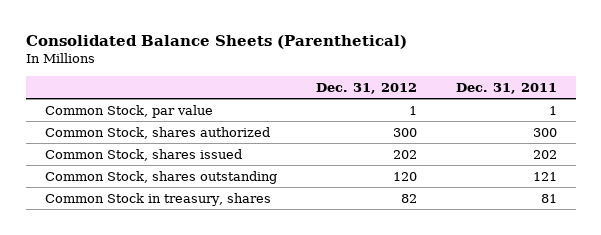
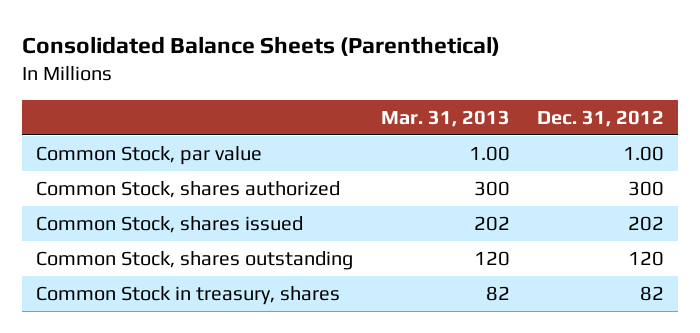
[455,82,557,94] Dec. 31, 2011 -> none
none -> [380,109,510,127] Mar. 31, 2013
[408,105,417,115] 1 -> [623,145,665,161] 1.00

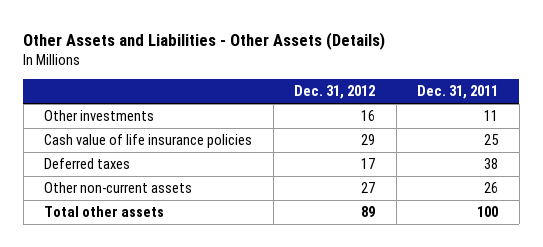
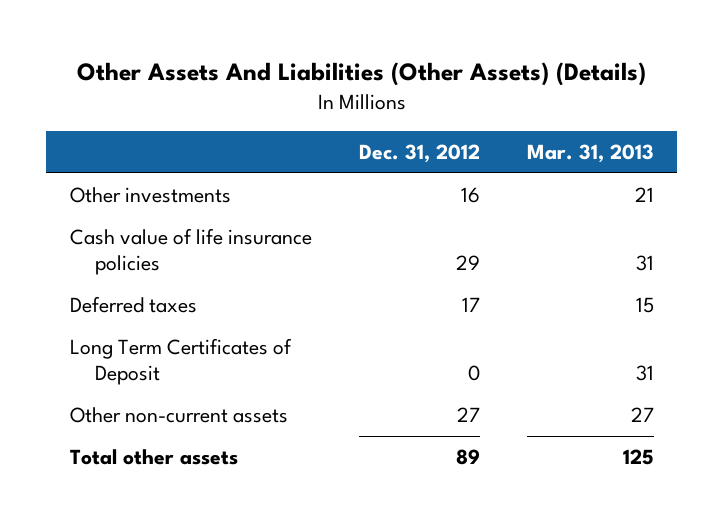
[23,31,386,50] Other Assets and Liabilities - Other Assets (Details) -> [76,61,646,86] Other Assets And Liabilities (Other Assets) (Details)
[417,85,499,100] Dec. 31, 2011 -> none
none -> [526,143,654,163] Mar. 31, 2013
none -> [69,338,292,386] Long Term Certificates of Deposit

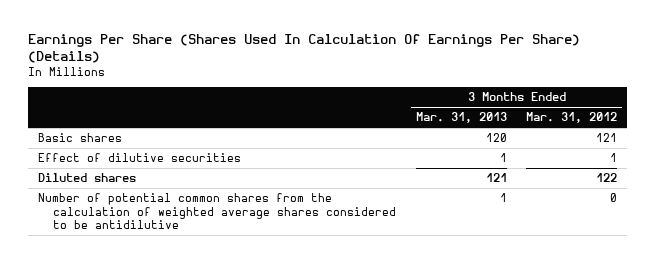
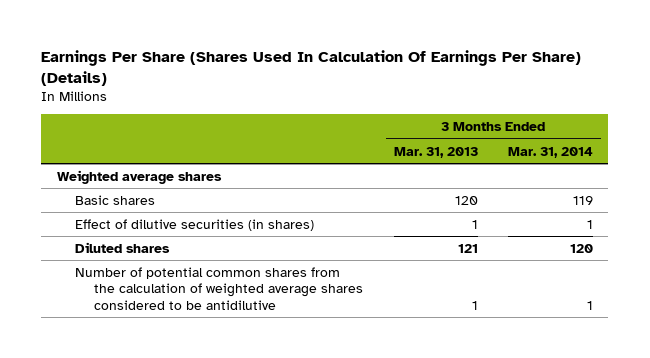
[526,112,618,124] Mar. 31, 2012 -> none
none -> [508,146,594,158] Mar. 31, 2014
none -> [56,169,222,184] Weighted average shares
[37,153,241,163] Effect of dilutive securities -> [75,218,315,231] Effect of dilutive securities (in shares)

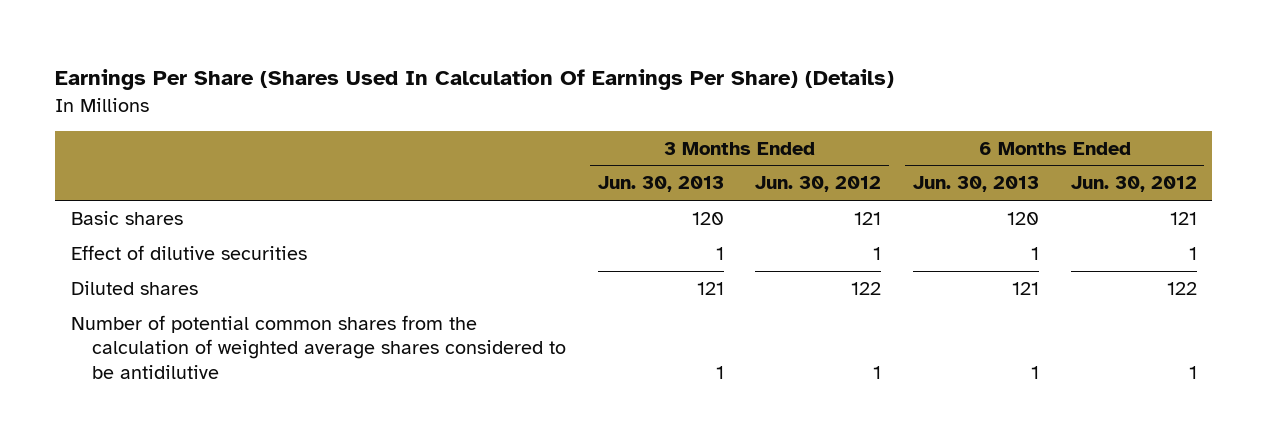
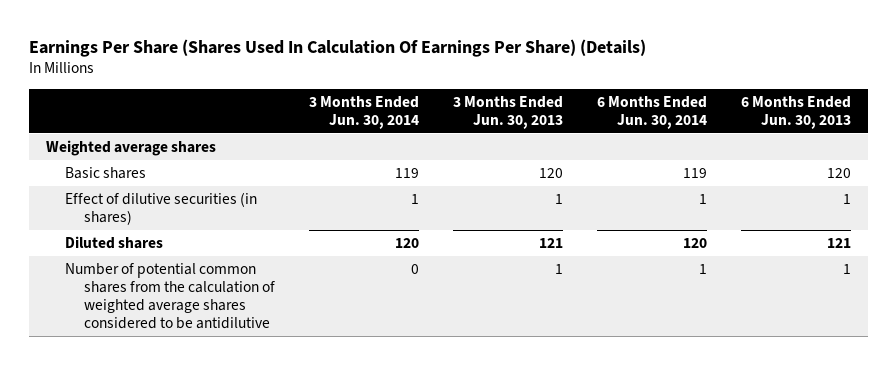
[755,176,882,193] Jun. 30, 2012 -> none
[1070,176,1197,193] Jun. 30, 2012 -> none
none -> [308,95,419,129] 3 Months Ended Jun. 30, 2014
none -> [596,95,707,129] 6 Months Ended Jun. 30, 2014
none -> [45,139,216,156] Weighted average shares
[71,244,308,260] Effect of dilutive securities -> [64,191,257,226] Effect of dilutive securities (in shares)

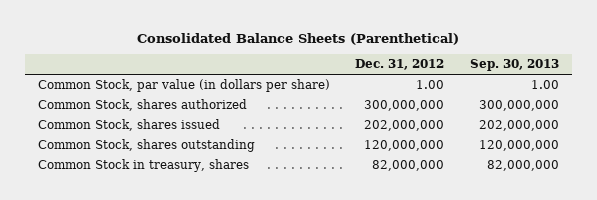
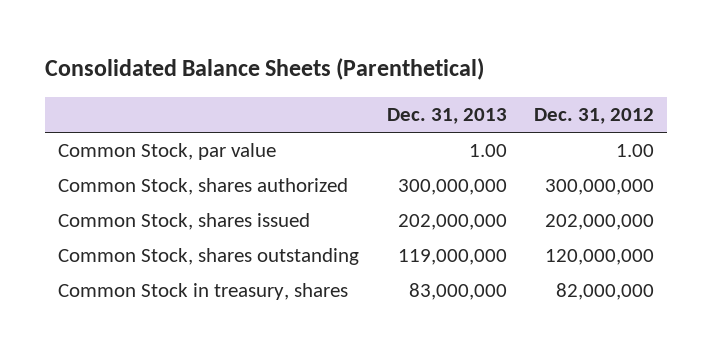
[470,59,560,72] Sep. 30, 2013 -> none
none -> [386,107,507,124] Dec. 31, 2013
[37,79,330,93] Common Stock, par value (in dollars per share) -> [58,143,277,161] Common Stock, par value

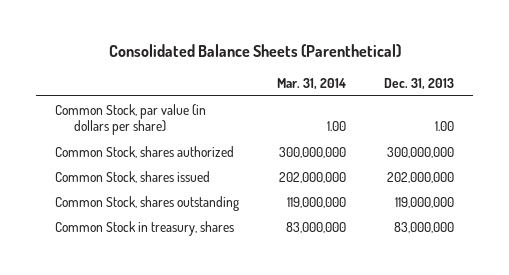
[533,107,654,124] Dec. 31, 2012 -> none
none -> [277,78,347,91] Mar. 31, 2014
[58,143,277,161] Common Stock, par value -> [54,103,206,136] Common Stock, par value (in dollars per share)

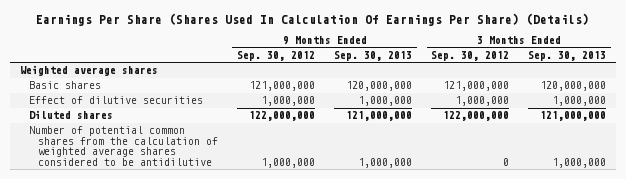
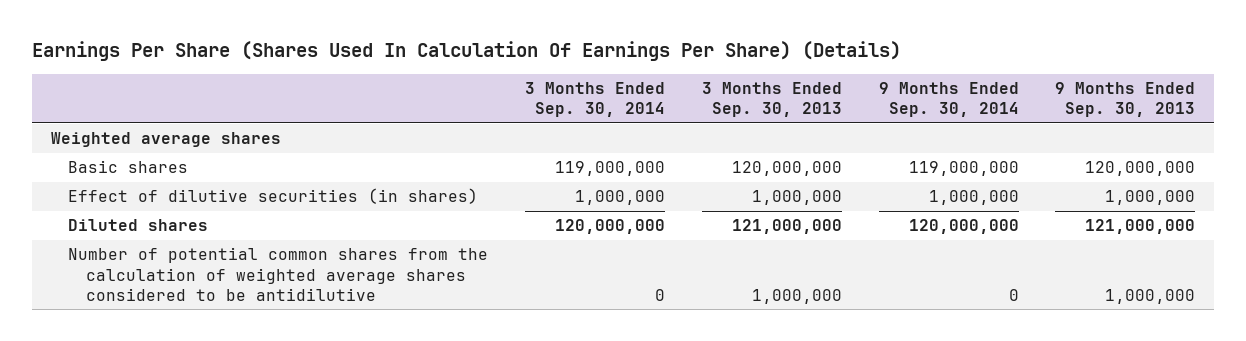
[237,50,316,61] Sep. 30, 2012 -> none
[431,50,510,61] Sep. 30, 2012 -> none
none -> [525,81,666,118] 3 Months Ended Sep. 30, 2014
none -> [878,81,1019,118] 9 Months Ended Sep. 30, 2014
[28,96,203,105] Effect of dilutive securities -> [68,188,479,205] Effect of dilutive securities (in shares)

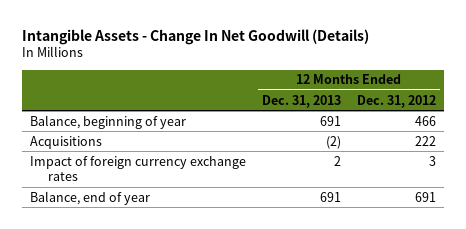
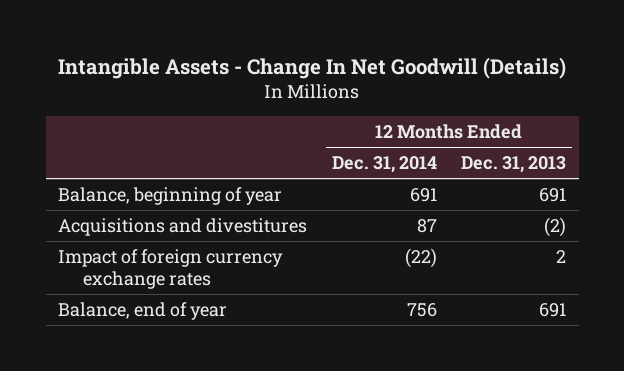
[356,94,436,108] Dec. 31, 2012 -> none
none -> [331,156,437,174] Dec. 31, 2014
[29,135,102,149] Acquisitions -> none
none -> [58,218,308,237] Acquisitions and divestitures

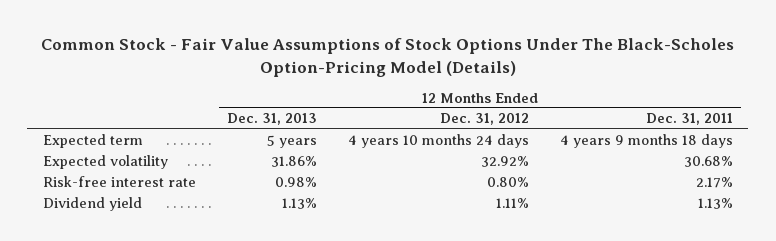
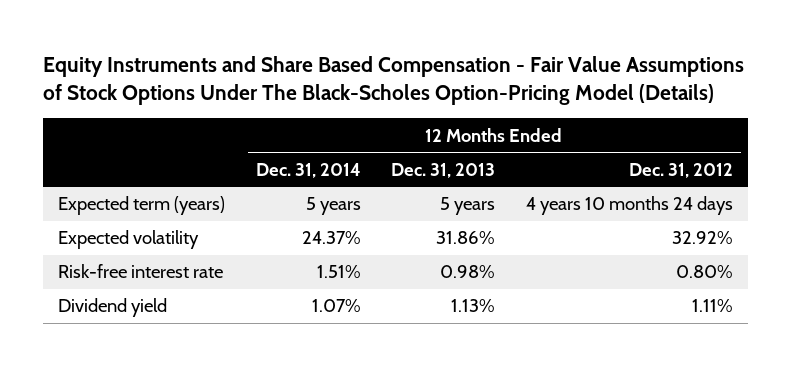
[40,37,734,77] Common Stock - Fair Value Assumptions of Stock Options Under The Black-Scholes Option-Pricing Model (Details) -> [43,55,745,106] Equity Instruments and Share Based Compensation - Fair Value Assumptions of Stock Options Under The Black-Scholes Option-Pricing Model (Details)
[645,113,733,126] Dec. 31, 2011 -> none
none -> [255,162,361,178] Dec. 31, 2014
[42,134,143,149] Expected term -> [58,196,226,216] Expected term (years)

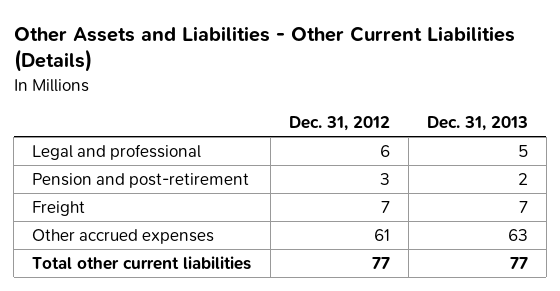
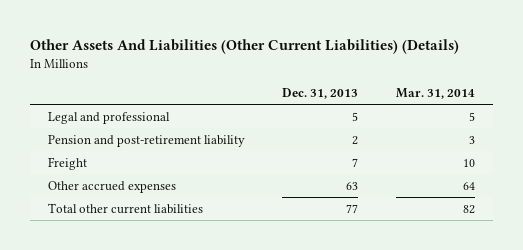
[13,25,515,73] Other Assets and Liabilities - Other Current Liabilities (Details) -> [29,39,459,55] Other Assets And Liabilities (Other Current Liabilities) (Details)
[288,115,390,131] Dec. 31, 2012 -> none
none -> [395,87,475,99] Mar. 31, 2014
[32,173,250,189] Pension and post-retirement -> [48,134,246,147] Pension and post-retirement liability

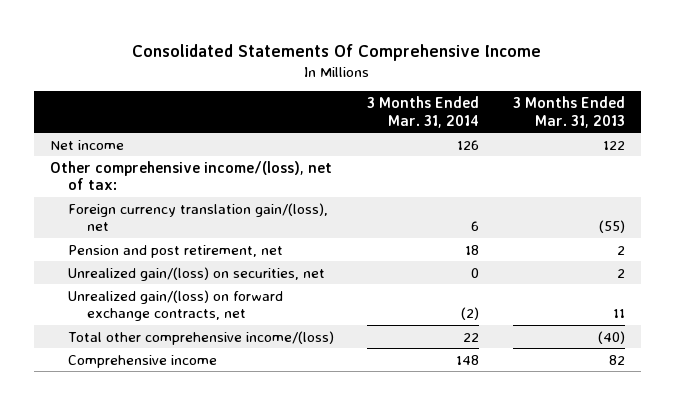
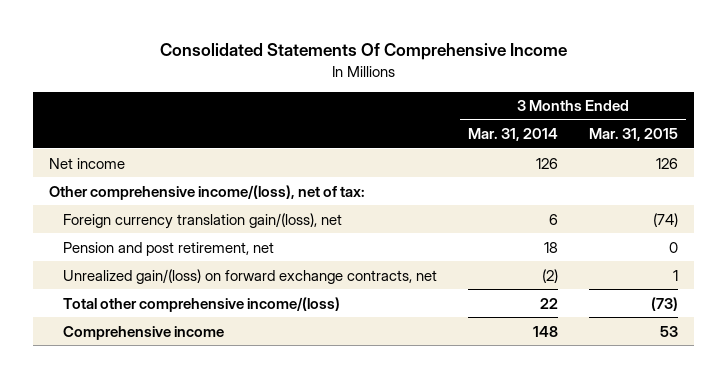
[512,95,625,128] 3 Months Ended Mar. 31, 2013 -> none
none -> [589,128,679,142] Mar. 31, 2015
[68,266,326,281] Unrealized gain/(loss) on securities, net -> none

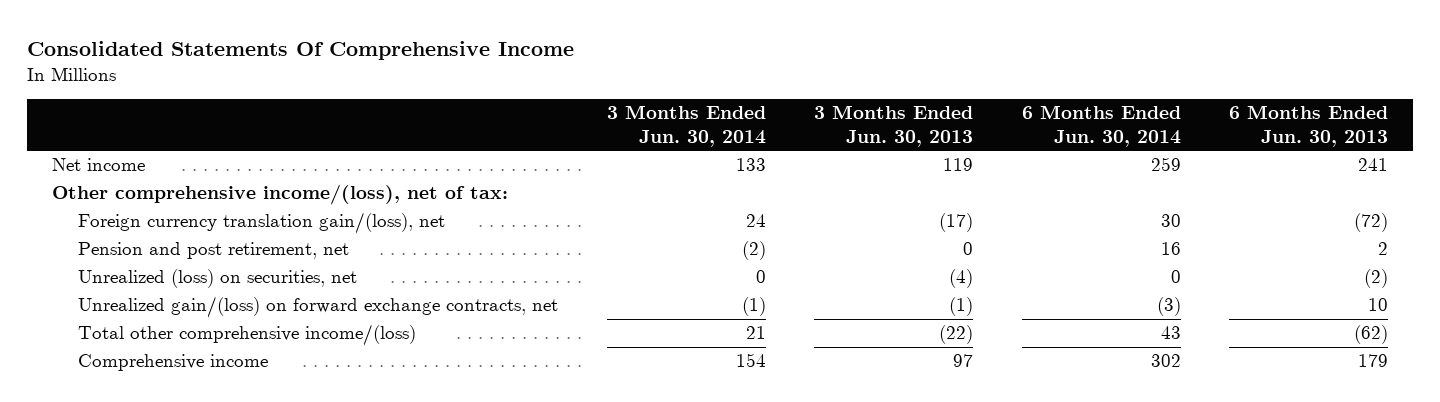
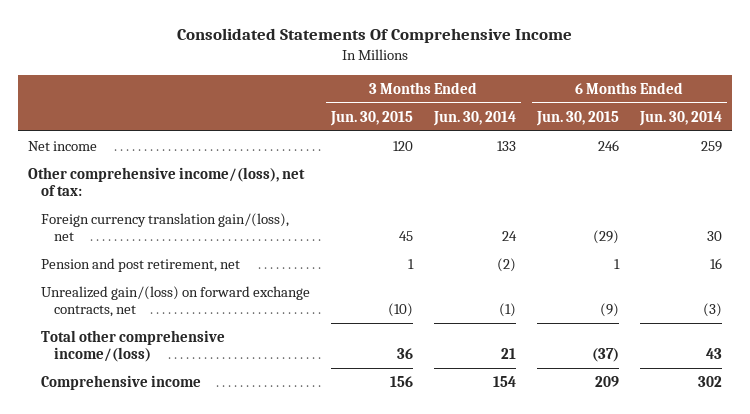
[814,105,974,147] 3 Months Ended Jun. 30, 2013 -> none
[1229,105,1389,147] 6 Months Ended Jun. 30, 2013 -> none
none -> [330,110,414,126] Jun. 30, 2015
none -> [535,110,619,126] Jun. 30, 2015
[78,269,358,289] Unrealized (loss) on securities, net -> none

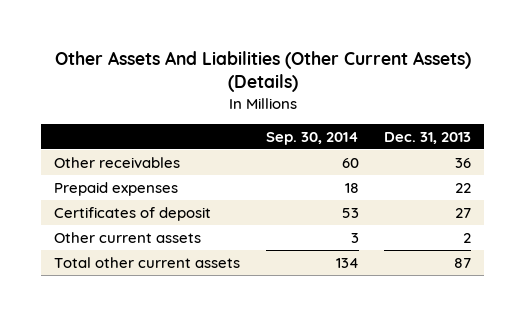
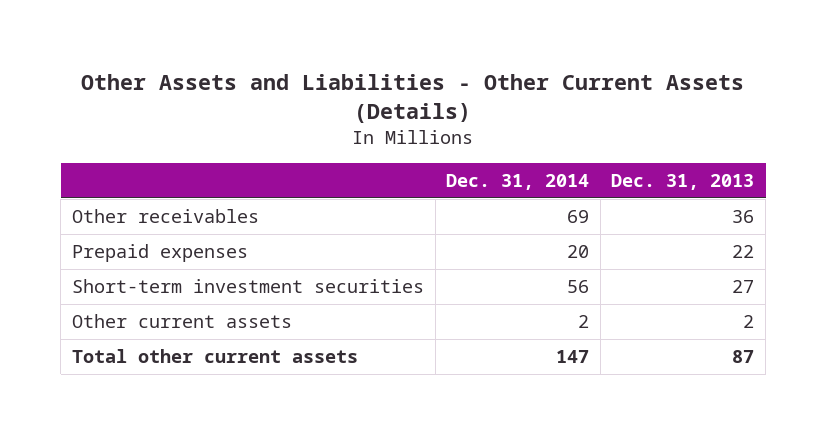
[54,50,471,93] Other Assets And Liabilities (Other Current Assets) (Details) -> [81,73,745,123] Other Assets and Liabilities - Other Current Assets (Details)
[265,131,359,145] Sep. 30, 2014 -> none
none -> [446,173,590,190] Dec. 31, 2014
[54,206,212,221] Certificates of deposit -> [71,279,424,294] Short-term investment securities

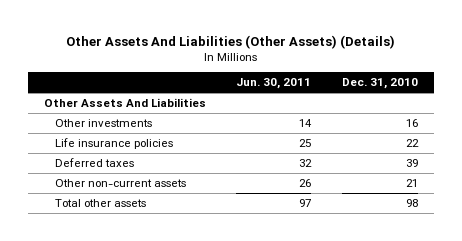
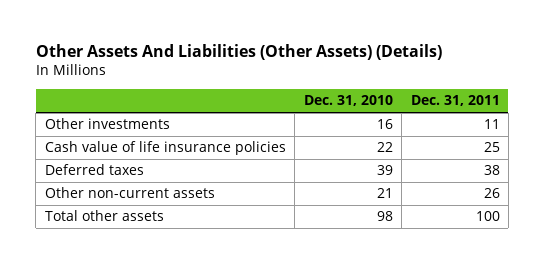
[236,78,312,90] Jun. 30, 2011 -> none
none -> [410,95,500,107] Dec. 31, 2011
[43,98,206,108] Other Assets And Liabilities -> none
[54,138,173,150] Life insurance policies -> [44,141,286,156] Cash value of life insurance policies

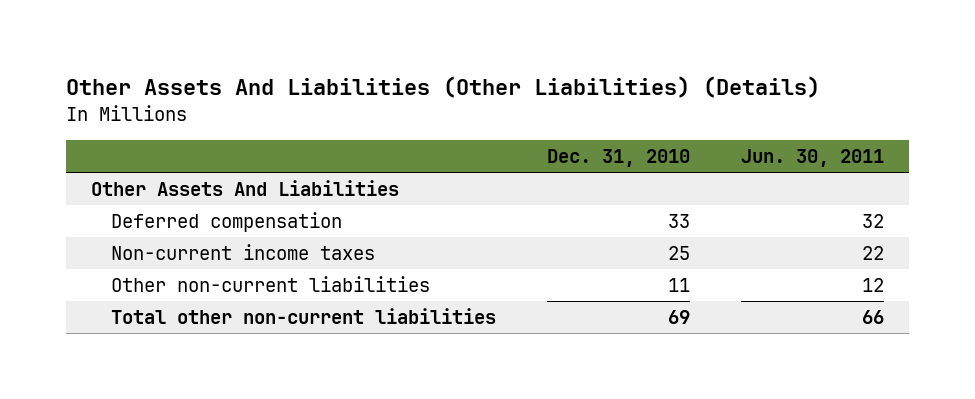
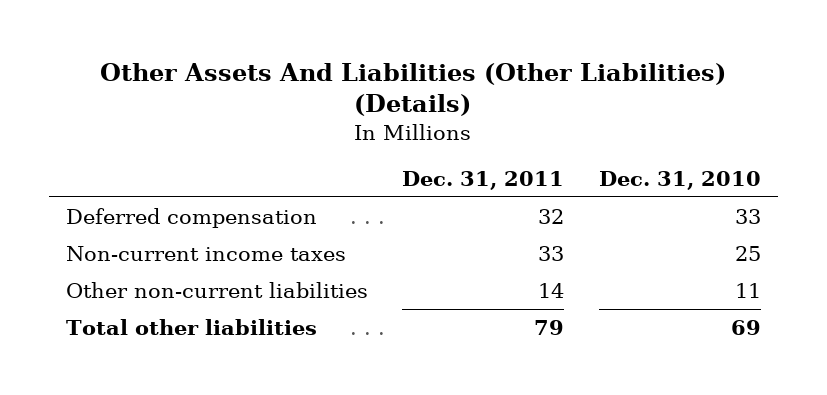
[740,149,884,168] Jun. 30, 2011 -> none
none -> [402,170,565,190] Dec. 31, 2011
[91,179,400,196] Other Assets And Liabilities -> none
[110,307,496,324] Total other non-current liabilities -> [66,318,318,335] Total other liabilities

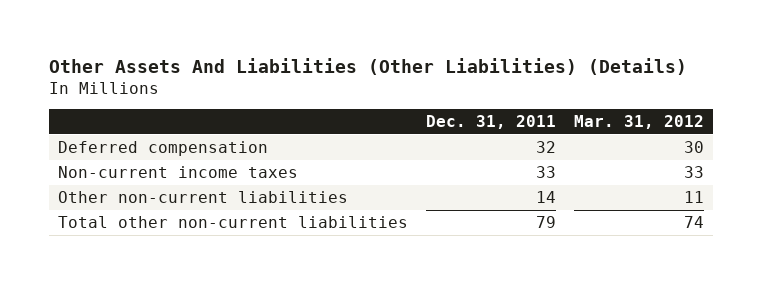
[598,170,761,190] Dec. 31, 2010 -> none
none -> [574,115,705,130] Mar. 31, 2012
[66,318,318,335] Total other liabilities -> [58,215,409,228] Total other non-current liabilities

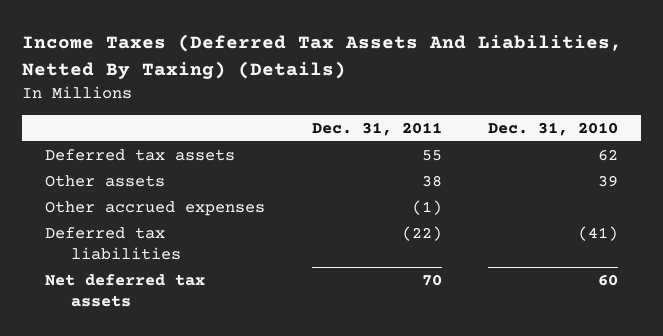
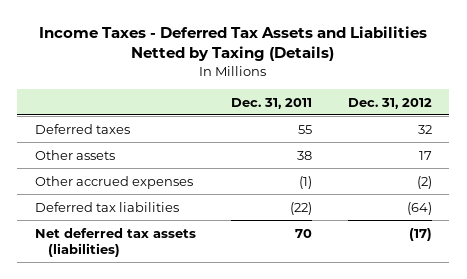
[21,34,622,79] Income Taxes (Deferred Tax Assets And Liabilities, Netted By Taxing) (Details) -> [39,25,428,62] Income Taxes - Deferred Tax Assets and Liabilities Netted by Taxing (Details)
[488,121,619,136] Dec. 31, 2010 -> none
none -> [347,97,432,109] Dec. 31, 2012
[45,148,236,161] Deferred tax assets -> [35,123,131,134] Deferred taxes
[45,273,206,307] Net deferred tax assets -> [35,227,197,257] Net deferred tax assets (liabilities)

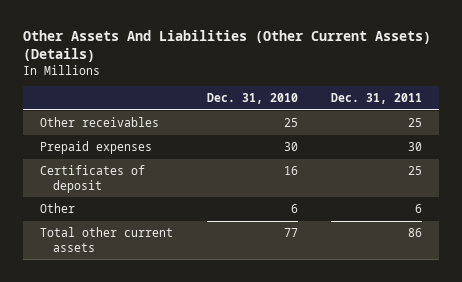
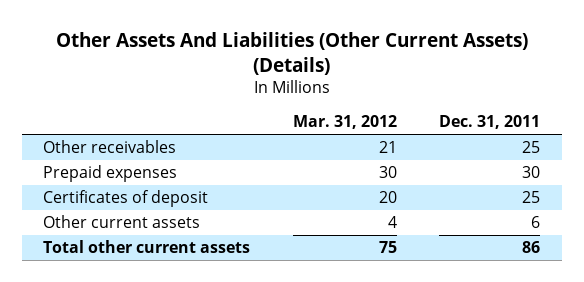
[206,93,298,105] Dec. 31, 2010 -> none
none -> [292,115,397,130] Mar. 31, 2012
[39,202,75,213] Other -> [43,215,201,229] Other current assets

